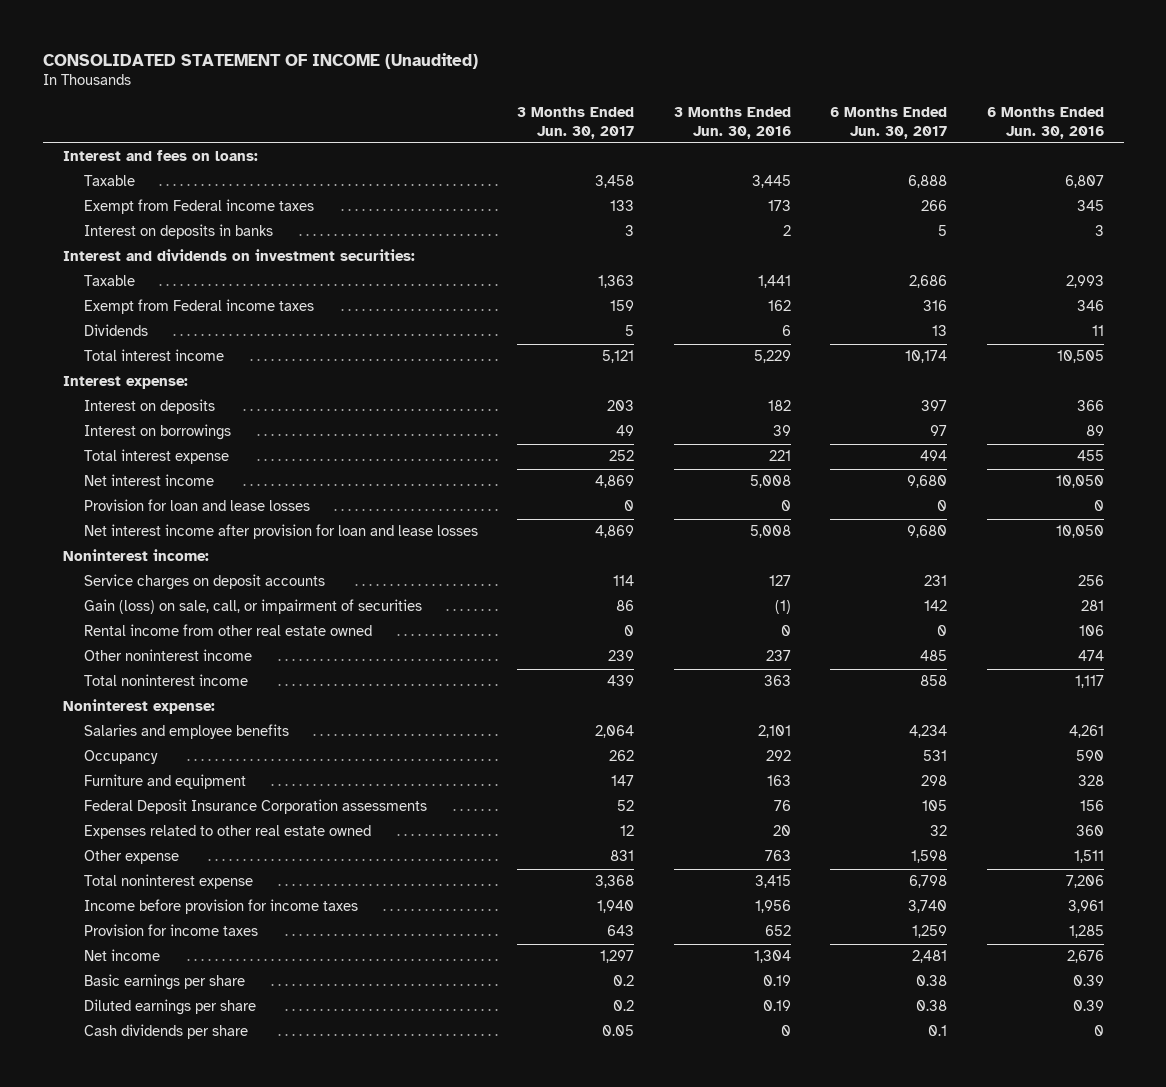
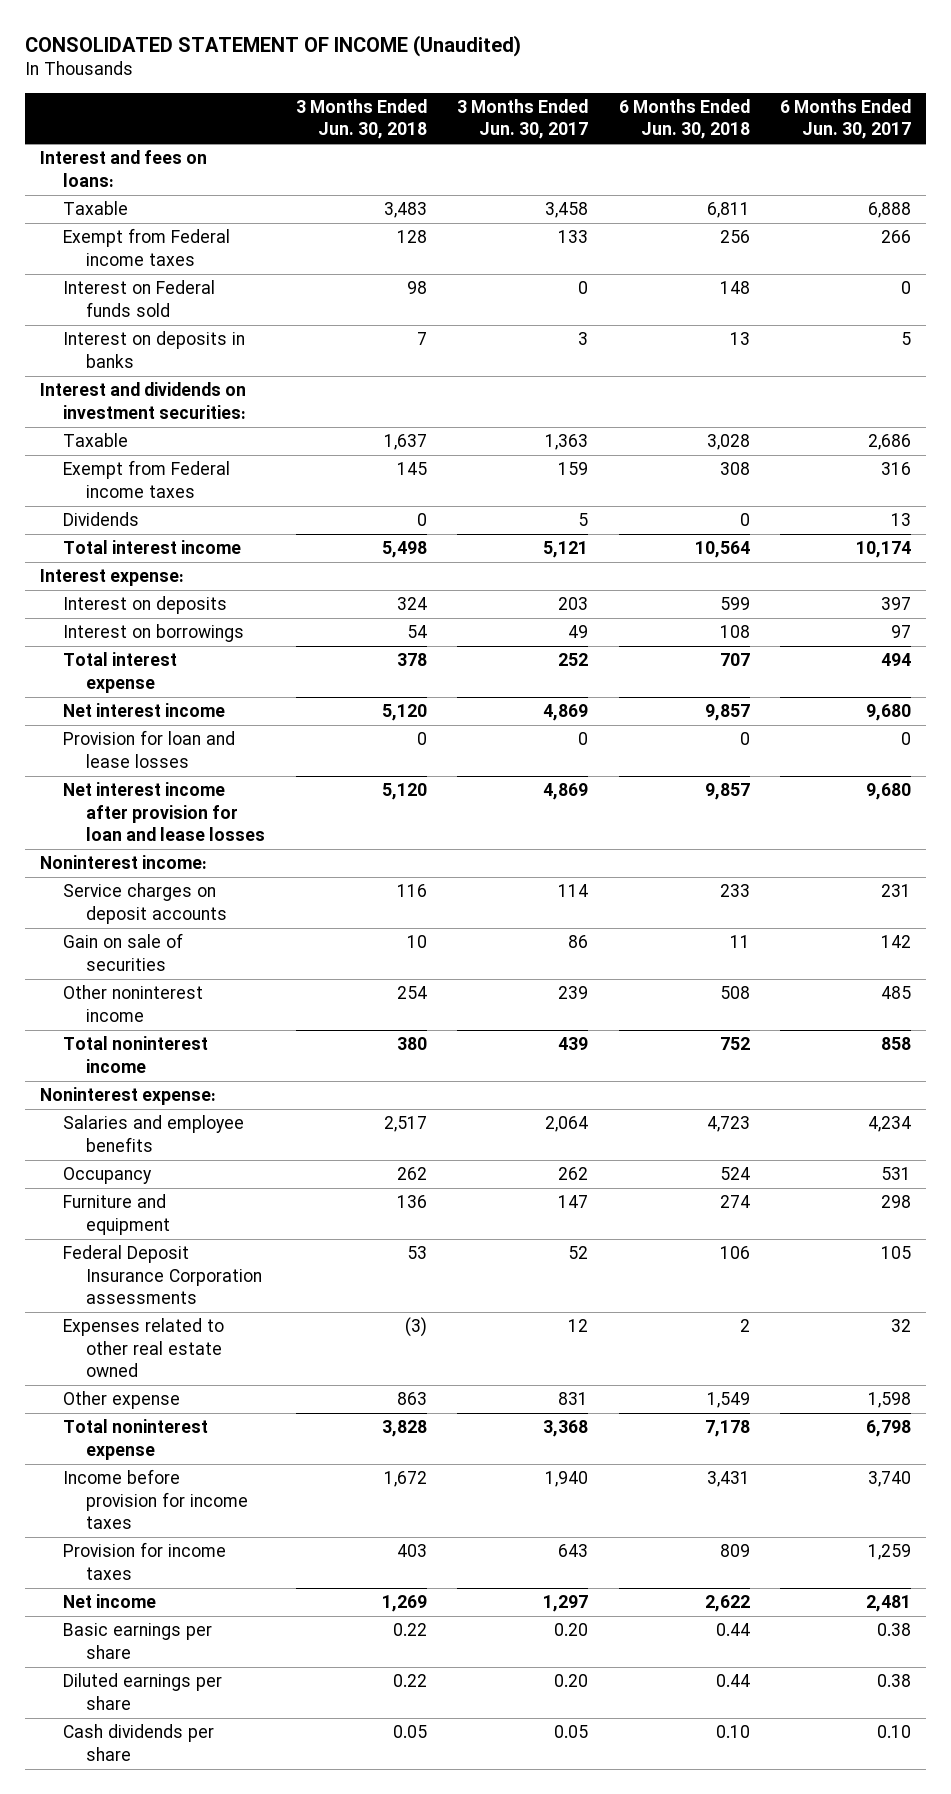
[673,106,791,139] 3 Months Ended Jun. 30, 2016 -> none
[986,106,1104,139] 6 Months Ended Jun. 30, 2016 -> none
none -> [295,98,427,140] 3 Months Ended Jun. 30, 2018
none -> [618,98,750,140] 6 Months Ended Jun. 30, 2018
none -> [63,280,216,317] Interest on Federal funds sold
[83,624,372,637] Rental income from other real estate owned -> none
[83,599,422,615] Gain (loss) on sale, call, or impairment of securities -> [63,933,184,971] Gain on sale of securities
[613,975,635,987] 0.2 -> [554,1623,589,1637] 0.20
[613,1000,635,1012] 0.2 -> [554,1674,589,1688] 0.20
[928,1025,948,1037] 0.1 -> [876,1725,911,1739] 0.10

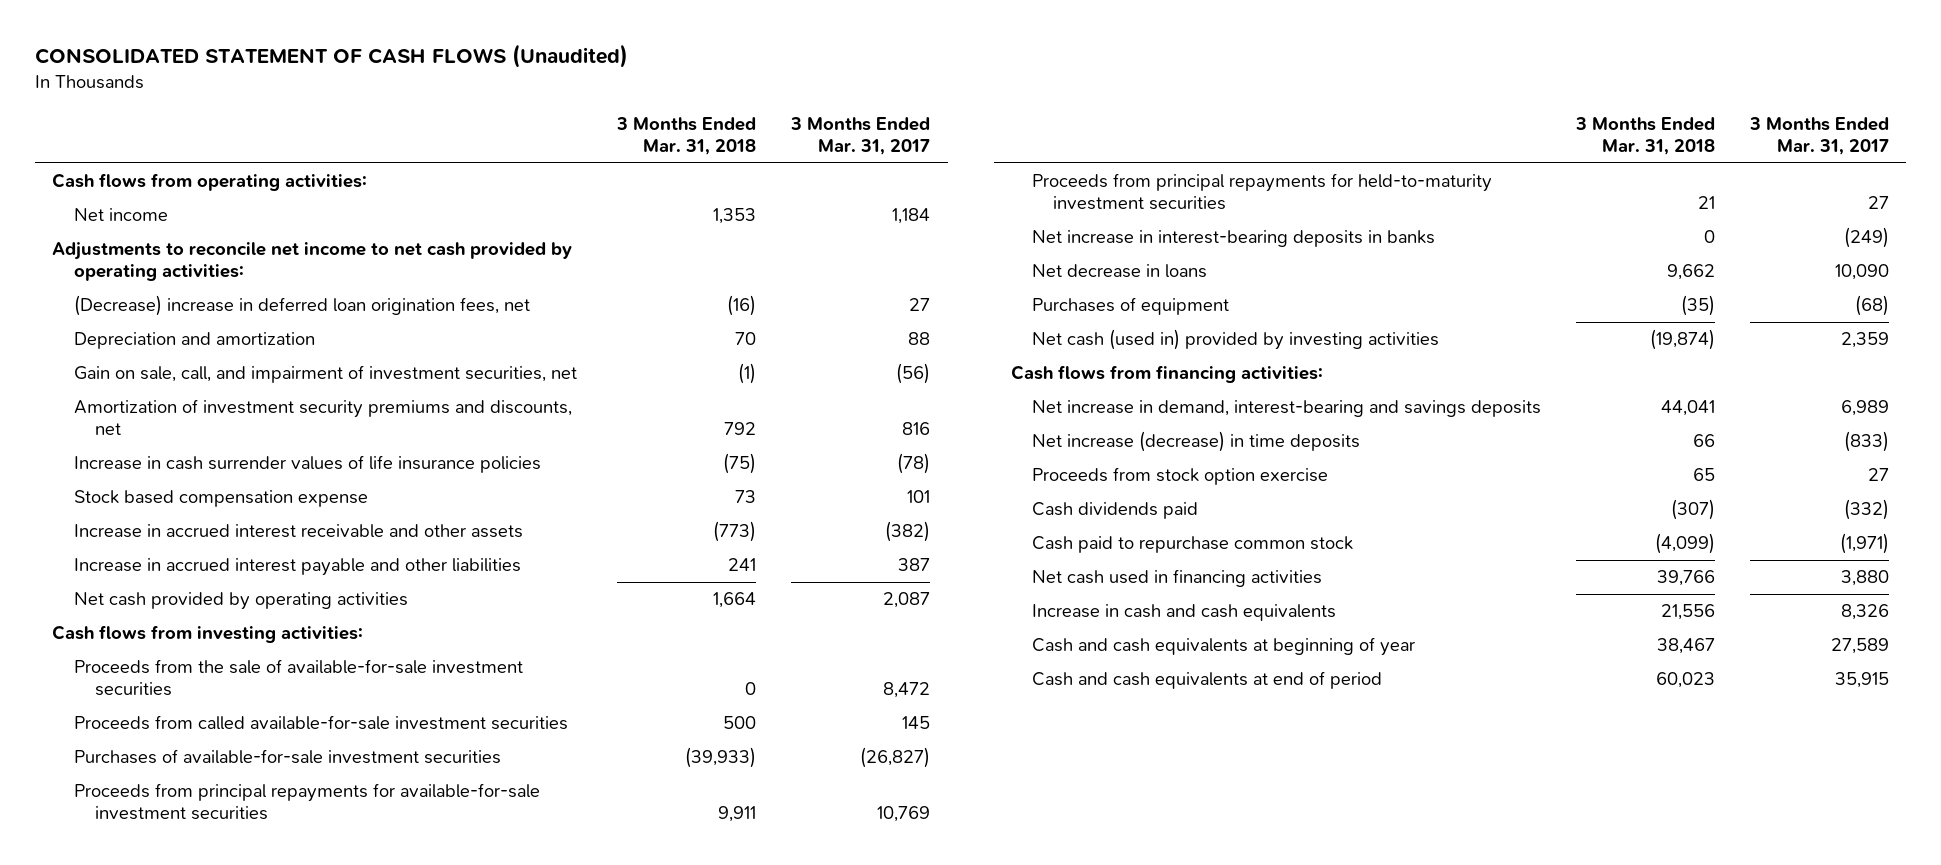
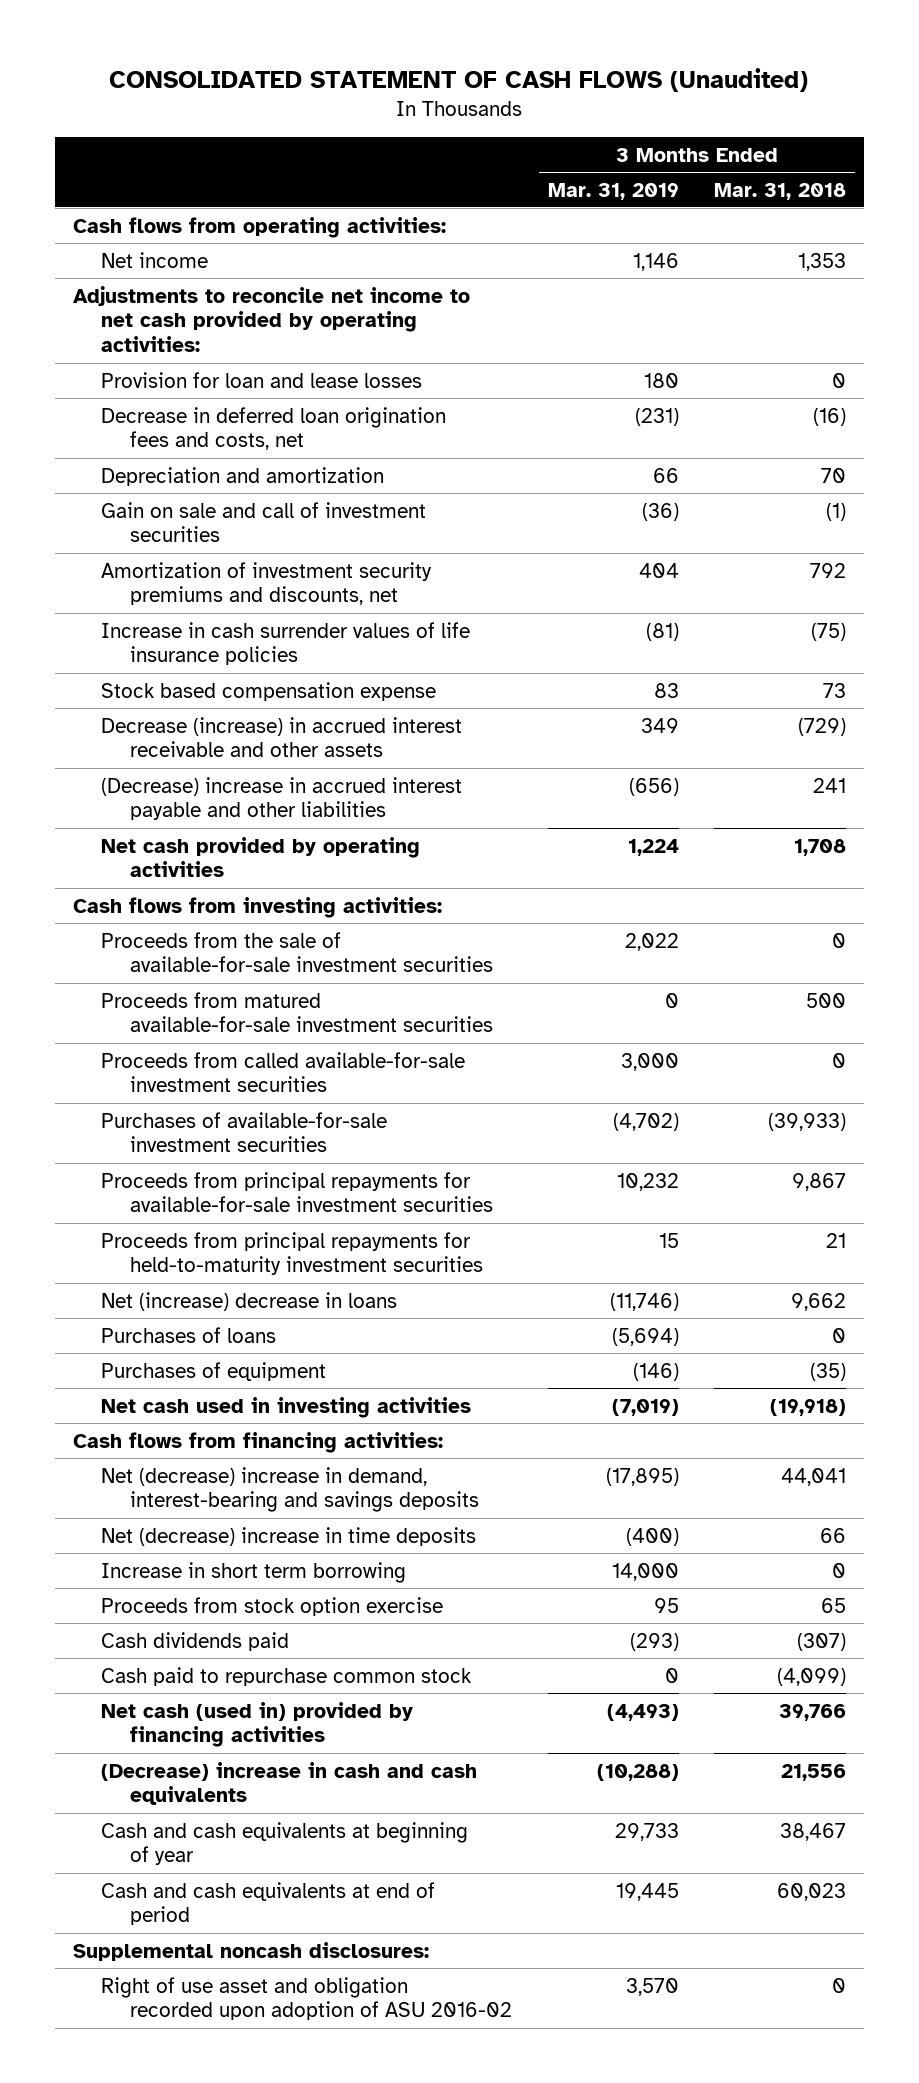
[790,116,931,155] 3 Months Ended Mar. 31, 2017 -> none
none -> [547,182,679,200] Mar. 31, 2019
none -> [101,371,423,388] Provision for loan and lease losses
[73,295,530,317] (Decrease) increase in deferred loan origination fees, net -> [101,406,447,451] Decrease in deferred loan origination fees and costs, net
[73,365,577,384] Gain on sale, call, and impairment of investment securities, net -> [101,501,427,543] Gain on sale and call of investment securities
[73,524,523,539] Increase in accrued interest receivable and other assets -> [101,716,463,758] Decrease (increase) in accrued interest receivable and other assets
[713,521,757,543] (773) -> [798,717,847,736] (729)
[73,558,521,577] Increase in accrued interest payable and other liabilities -> [101,776,463,821] (Decrease) increase in accrued interest payable and other liabilities
[713,592,757,609] 1,664 -> [794,838,847,856] 1,708
none -> [101,991,494,1033] Proceeds from matured available-for-sale investment securities
[723,716,757,730] 500 -> [832,1052,847,1068] 0
[718,806,757,823] 9,911 -> [792,1172,847,1191] 9,867
[1032,230,1436,248] Net increase in interest-bearing deposits in banks -> none
[1032,264,1208,279] Net decrease in loans -> [101,1291,398,1311] Net (increase) decrease in loans
none -> [101,1326,277,1343] Purchases of loans
[1032,329,1440,351] Net cash (used in) provided by investing activities -> [101,1396,472,1418] Net cash used in investing activities
[1650,329,1716,351] (19,874) -> [770,1398,847,1416] (19,918)
[1032,400,1542,418] Net increase in demand, interest-bearing and savings deposits -> [101,1466,480,1513] Net (decrease) increase in demand, interest-bearing and savings deposits
[1032,431,1361,453] Net increase (decrease) in time deposits -> [101,1526,477,1546] Net (decrease) increase in time deposits
none -> [101,1561,407,1583] Increase in short term borrowing
[1032,569,1323,588] Net cash used in financing activities -> [101,1701,414,1748] Net cash (used in) provided by financing activities
[1032,604,1337,622] Increase in cash and cash equivalents -> [101,1761,478,1806] (Decrease) increase in cash and cash equivalents
none -> [72,1941,429,1961] Supplemental noncash disclosures:
none -> [101,1976,513,2021] Right of use asset and obligation recorded upon adoption of ASU 2016-02

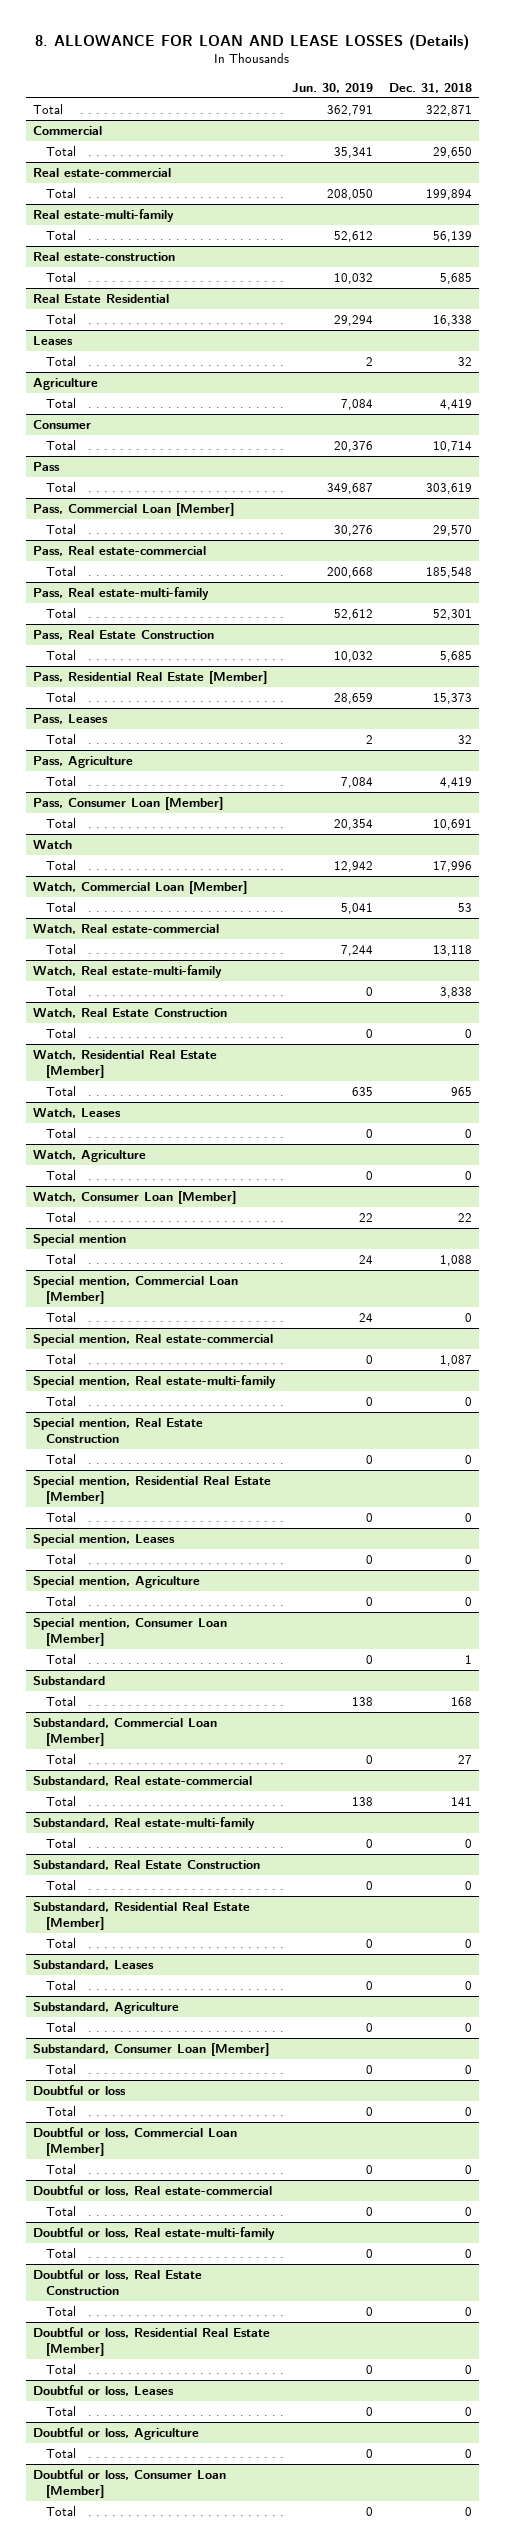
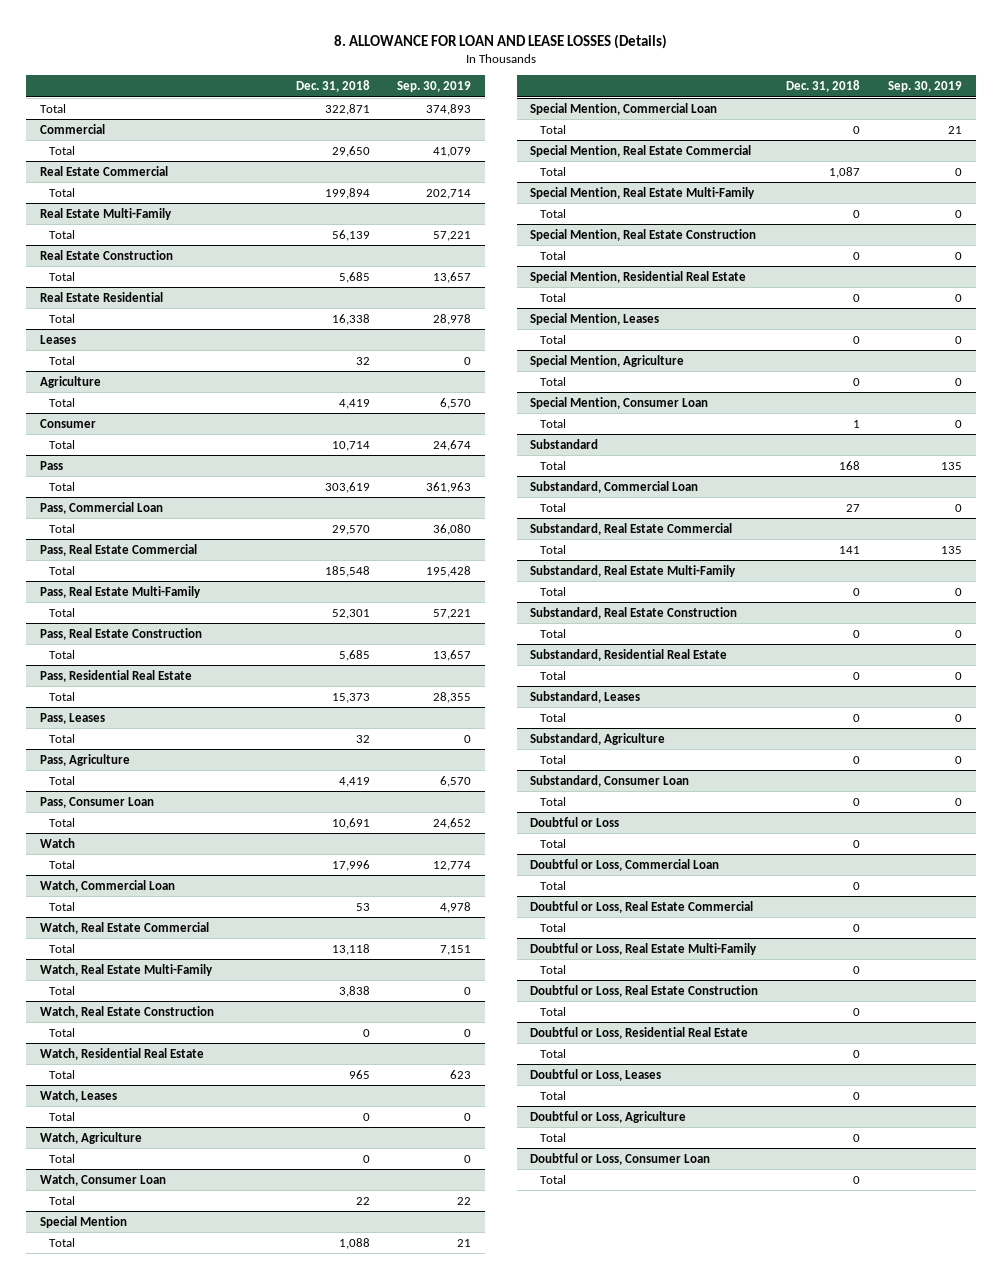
[291,82,373,93] Jun. 30, 2019 -> none
none -> [397,81,472,93] Sep. 30, 2019
[33,168,172,178] Real estate-commercial -> [39,165,168,176] Real Estate Commercial
[33,209,175,223] Real estate-multi-family -> [39,207,172,220] Real Estate Multi-Family
[33,252,176,262] Real estate-construction -> [39,249,173,260] Real Estate Construction
[33,503,235,517] Pass, Commercial Loan [Member] -> [39,501,163,514] Pass, Commercial Loan
[33,546,207,557] Pass, Real estate-commercial -> [39,543,197,556] Pass, Real Estate Commercial
[33,587,210,601] Pass, Real estate-multi-family -> [39,585,201,598] Pass, Real Estate Multi-Family
[33,671,268,685] Pass, Residential Real Estate [Member] -> [39,669,192,682] Pass, Residential Real Estate
[33,797,224,811] Pass, Consumer Loan [Member] -> [39,796,154,808] Pass, Consumer Loan
[33,881,248,895] Watch, Commercial Loan [Member] -> [39,879,175,892] Watch, Commercial Loan
[33,924,220,935] Watch, Real estate-commercial -> [39,921,209,934] Watch, Real Estate Commercial
[33,965,223,979] Watch, Real estate-multi-family -> [39,963,213,976] Watch, Real Estate Multi-Family
[33,1050,218,1079] Watch, Residential Real Estate [Member] -> [39,1047,204,1060] Watch, Residential Real Estate
[33,1191,237,1205] Watch, Consumer Loan [Member] -> [39,1173,166,1186] Watch, Consumer Loan
[33,1234,127,1247] Special mention -> [39,1215,127,1228] Special Mention
[33,1276,239,1305] Special mention, Commercial Loan [Member] -> [530,102,718,115] Special Mention, Commercial Loan
[33,1334,274,1347] Special mention, Real estate-commercial -> [530,144,752,157] Special Mention, Real Estate Commercial
[33,1375,277,1389] Special mention, Real estate-multi-family -> [530,186,756,199] Special Mention, Real Estate Multi-Family
[33,1418,204,1444] Special mention, Real Estate Construction -> [530,228,757,241] Special Mention, Real Estate Construction
[33,1476,272,1505] Special mention, Residential Real Estate [Member] -> [530,270,747,283] Special Mention, Residential Real Estate
[33,1534,176,1547] Special mention, Leases -> [530,312,660,325] Special Mention, Leases
[33,1576,201,1589] Special mention, Agriculture -> [530,354,685,367] Special Mention, Agriculture
[33,1618,228,1647] Special mention, Consumer Loan [Member] -> [530,396,709,409] Special Mention, Consumer Loan
[33,1718,218,1747] Substandard, Commercial Loan [Member] -> [530,480,699,493] Substandard, Commercial Loan
[33,1776,253,1787] Substandard, Real estate-commercial -> [530,522,733,535] Substandard, Real Estate Commercial
[33,1817,256,1831] Substandard, Real estate-multi-family -> [530,564,737,577] Substandard, Real Estate Multi-Family
[33,1902,251,1931] Substandard, Residential Real Estate [Member] -> [530,648,728,661] Substandard, Residential Real Estate
[33,2043,270,2057] Substandard, Consumer Loan [Member] -> [530,774,690,787] Substandard, Consumer Loan
[33,2085,127,2096] Doubtful or loss -> [530,816,620,827] Doubtful or Loss
[33,2127,238,2157] Doubtful or loss, Commercial Loan [Member] -> [530,858,720,871] Doubtful or Loss, Commercial Loan
[33,2185,273,2197] Doubtful or loss, Real estate-commercial -> [530,900,754,913] Doubtful or Loss, Real Estate Commercial
[33,2227,276,2241] Doubtful or loss, Real estate-multi-family -> [530,942,758,955] Doubtful or Loss, Real Estate Multi-Family
[33,2269,203,2296] Doubtful or loss, Real Estate Construction -> [530,984,759,997] Doubtful or Loss, Real Estate Construction
[33,2327,271,2357] Doubtful or loss, Residential Real Estate [Member] -> [530,1026,749,1039] Doubtful or Loss, Residential Real Estate
[33,2385,175,2397] Doubtful or loss, Leases -> [530,1068,662,1081] Doubtful or Loss, Leases
[33,2427,200,2441] Doubtful or loss, Agriculture -> [530,1110,687,1123] Doubtful or Loss, Agriculture
[33,2469,227,2499] Doubtful or loss, Consumer Loan [Member] -> [530,1152,711,1165] Doubtful or Loss, Consumer Loan

